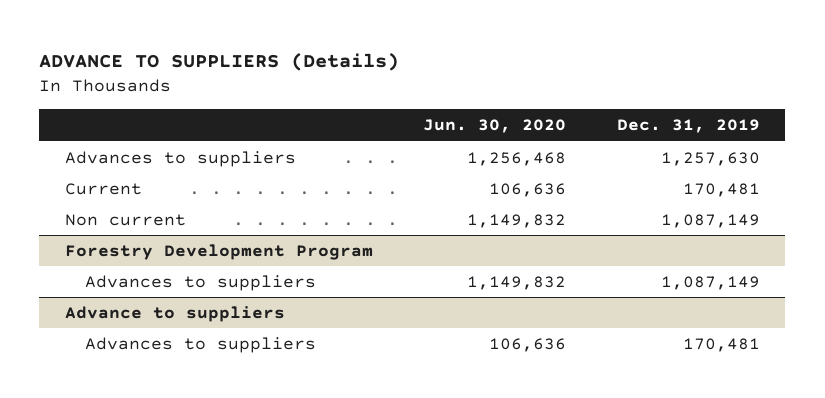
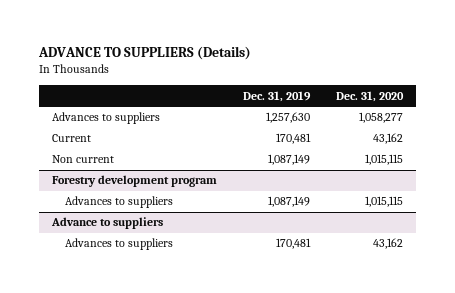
[423,119,567,134] Jun. 30, 2020 -> none
none -> [335,90,404,102] Dec. 31, 2020
[64,243,373,260] Forestry Development Program -> [51,175,217,188] Forestry development program

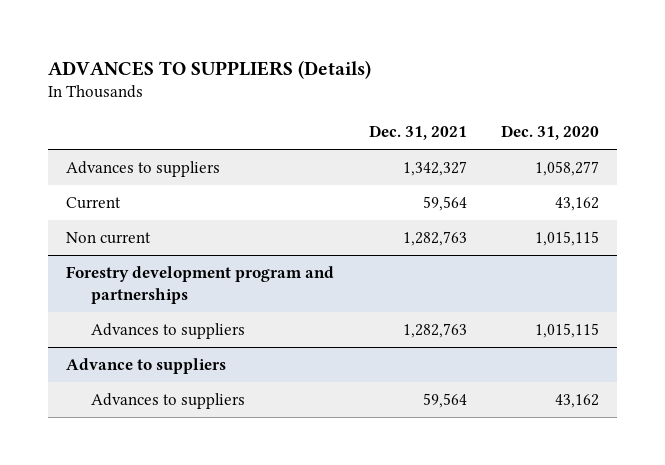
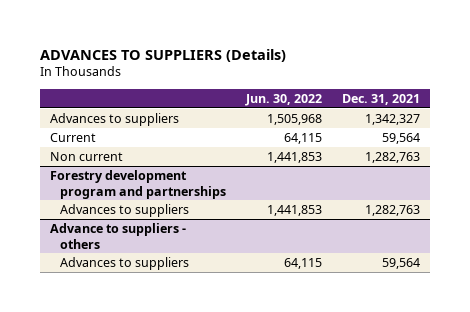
[501,125,600,141] Dec. 31, 2020 -> none
none -> [244,93,322,106] Jun. 30, 2022
[65,357,226,374] Advance to suppliers -> [50,222,187,249] Advance to suppliers - others

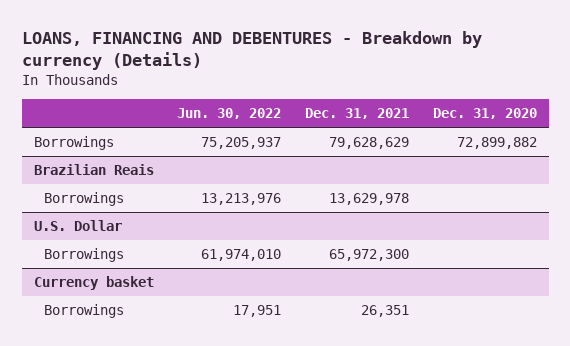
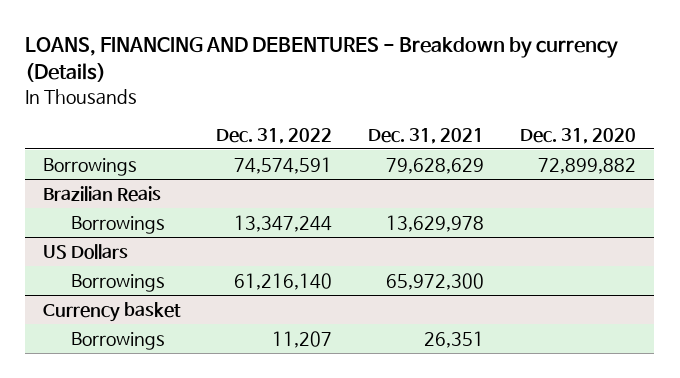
[177,108,282,120] Jun. 30, 2022 -> none
none -> [216,127,333,144] Dec. 31, 2022
[33,220,122,232] U.S. Dollar -> [43,243,129,259] US Dollars

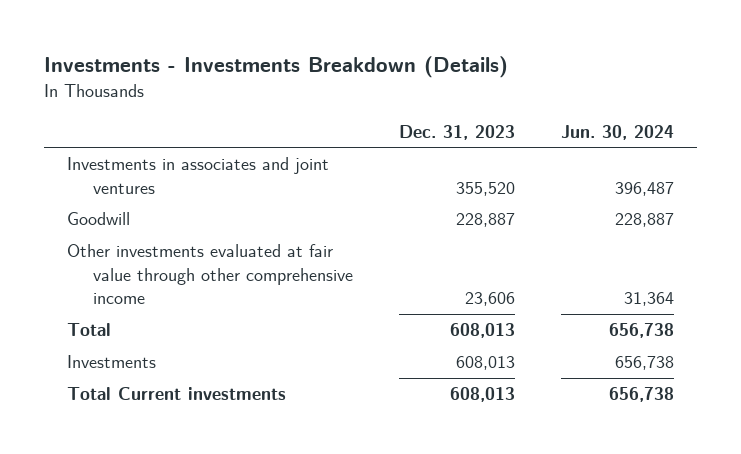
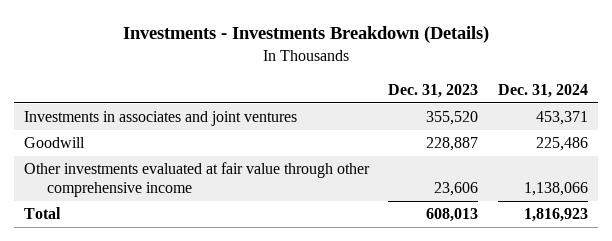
[561,124,675,140] Jun. 30, 2024 -> none
none -> [498,84,589,99] Dec. 31, 2024
[67,355,157,369] Investments -> none
[67,387,287,401] Total Current investments -> none

